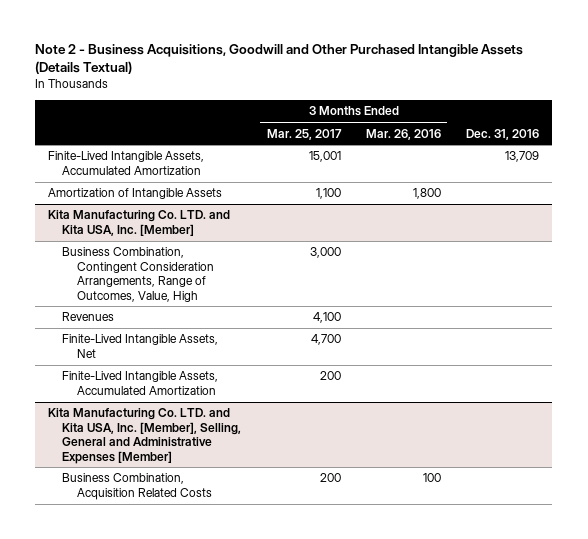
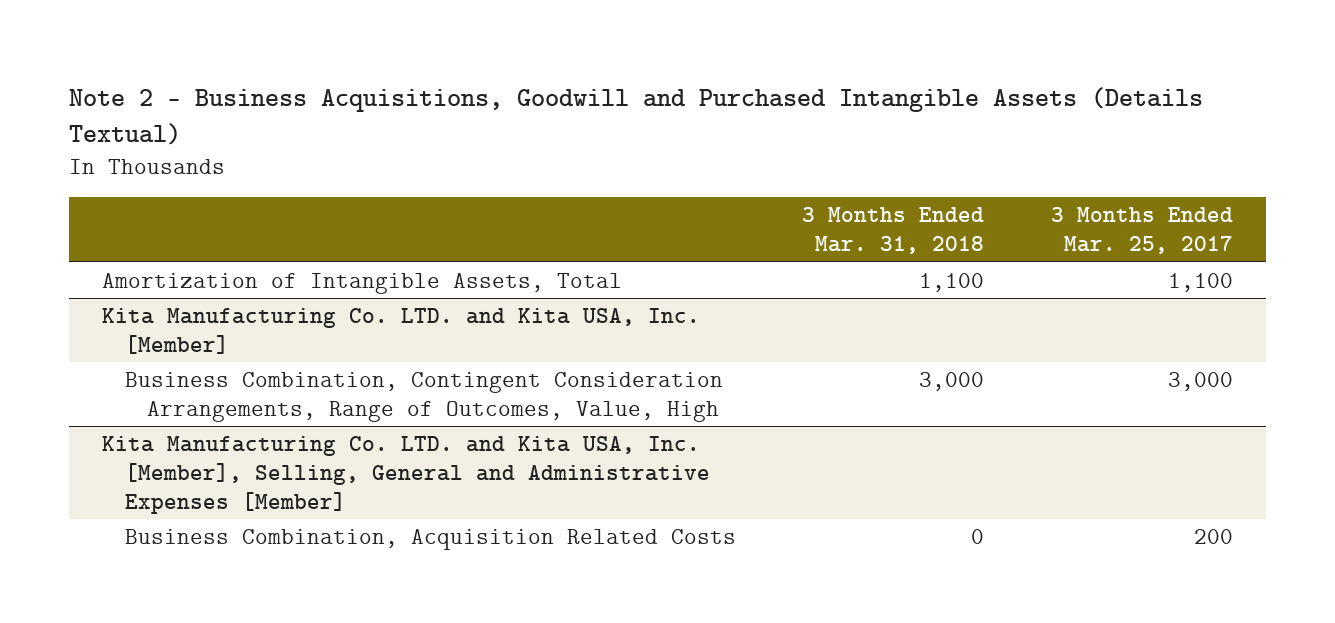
[35,43,524,75] Note 2 - Business Acquisitions, Goodwill and Other Purchased Intangible Assets (Details Textual) -> [69,86,1204,146] Note 2 - Business Acquisitions, Goodwill and Purchased Intangible Assets (Details Textual)
[366,128,442,140] Mar. 26, 2016 -> none
[466,128,540,140] Dec. 31, 2016 -> none
none -> [802,207,985,254] 3 Months Ended Mar. 31, 2018
[48,151,205,175] Finite-Lived Intangible Assets, Accumulated Amortization -> none
[48,188,223,200] Amortization of Intangible Assets -> [102,272,623,294] Amortization of Intangible Assets, Total
[62,312,115,322] Revenues -> none
[62,334,219,358] Finite-Lived Intangible Assets, Net -> none
[62,371,219,395] Finite-Lived Intangible Assets, Accumulated Amortization -> none

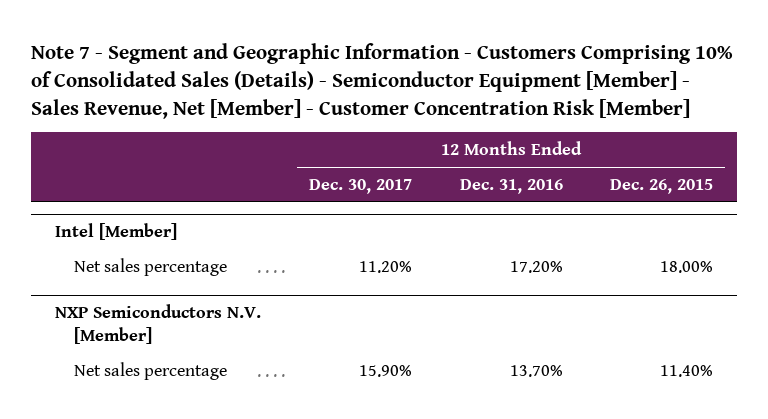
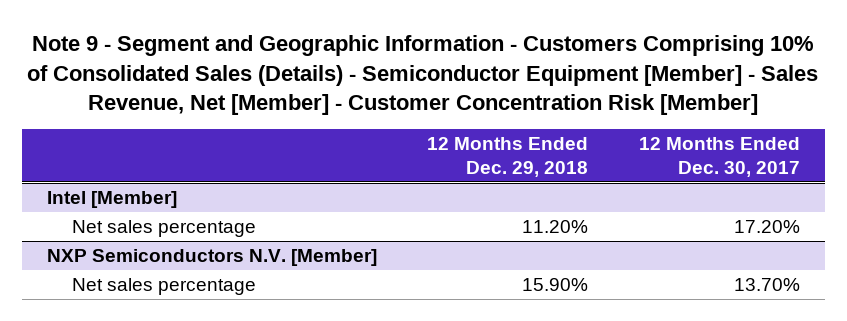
[30,42,733,119] Note 7 - Segment and Geographic Information - Customers Comprising 10% of Consolidated Sales (Details) - Semiconductor Equipment [Member] - Sales Revenue, Net [Member] - Customer Concentration Risk [Member] -> [27,35,819,116] Note 9 - Segment and Geographic Information - Customers Comprising 10% of Consolidated Sales (Details) - Semiconductor Equipment [Member] - Sales Revenue, Net [Member] - Customer Concentration Risk [Member]
[459,179,563,195] Dec. 31, 2016 -> none
[610,179,714,195] Dec. 26, 2015 -> none
none -> [427,137,589,178] 12 Months Ended Dec. 29, 2018
[358,260,412,273] 11.20% -> [734,220,801,234] 17.20%
[358,364,412,377] 15.90% -> [734,278,801,292] 13.70%

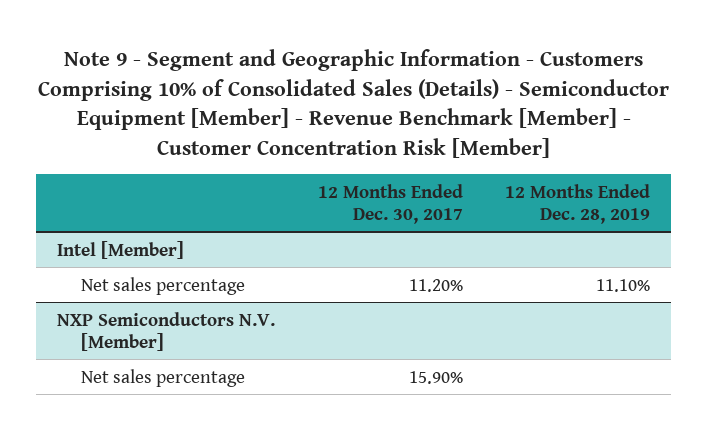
[27,35,819,116] Note 9 - Segment and Geographic Information - Customers Comprising 10% of Consolidated Sales (Details) - Semiconductor Equipment [Member] - Sales Revenue, Net [Member] - Customer Concentration Risk [Member] -> [37,48,669,158] Note 9 - Segment and Geographic Information - Customers Comprising 10% of Consolidated Sales (Details) - Semiconductor Equipment [Member] - Revenue Benchmark [Member] - Customer Concentration Risk [Member]
[427,137,589,178] 12 Months Ended Dec. 29, 2018 -> none
none -> [505,183,651,224] 12 Months Ended Dec. 28, 2019
[734,220,801,234] 17.20% -> [408,278,463,292] 11.20%
[734,278,801,292] 13.70% -> [408,370,463,384] 15.90%

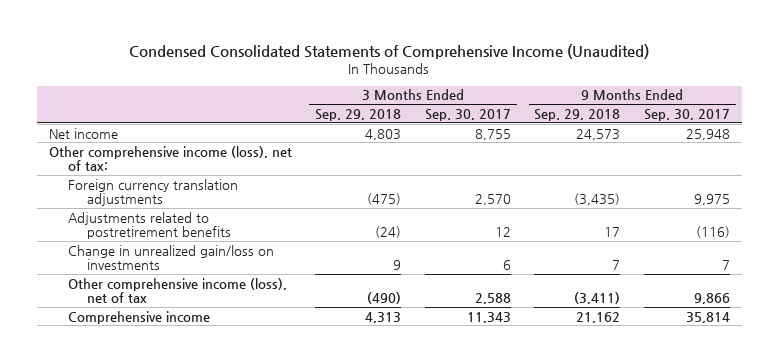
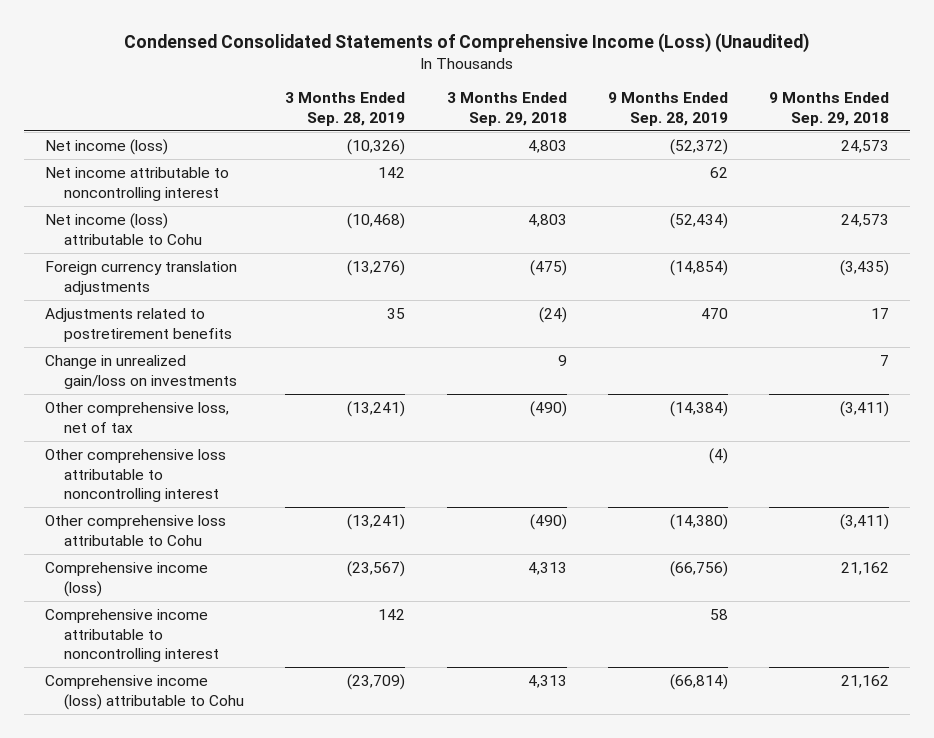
[129,44,650,60] Condensed Consolidated Statements of Comprehensive Income (Unaudited) -> [123,32,809,53] Condensed Consolidated Statements of Comprehensive Income (Loss) (Unaudited)
[424,108,511,121] Sep. 30, 2017 -> none
[644,108,731,121] Sep. 30, 2017 -> none
none -> [285,91,406,126] 3 Months Ended Sep. 28, 2019
none -> [607,91,728,126] 9 Months Ended Sep. 28, 2019
[48,145,292,172] Other comprehensive income (loss), net of tax: -> none
none -> [44,138,168,155] Net income (loss)
none -> [44,166,229,201] Net income attributable to noncontrolling interest
[48,127,118,139] Net income -> [44,212,203,245] Net income (loss) attributable to Cohu
none -> [44,401,229,433] Other comprehensive loss, net of tax
none -> [44,448,226,503] Other comprehensive loss attributable to noncontrolling interest
[67,277,287,304] Other comprehensive income (loss), net of tax -> [44,514,226,546] Other comprehensive loss attributable to Cohu
none -> [44,561,208,597] Comprehensive income (loss)
none -> [44,608,220,663] Comprehensive income attributable to noncontrolling interest
[67,310,210,324] Comprehensive income -> [44,674,245,710] Comprehensive income (loss) attributable to Cohu

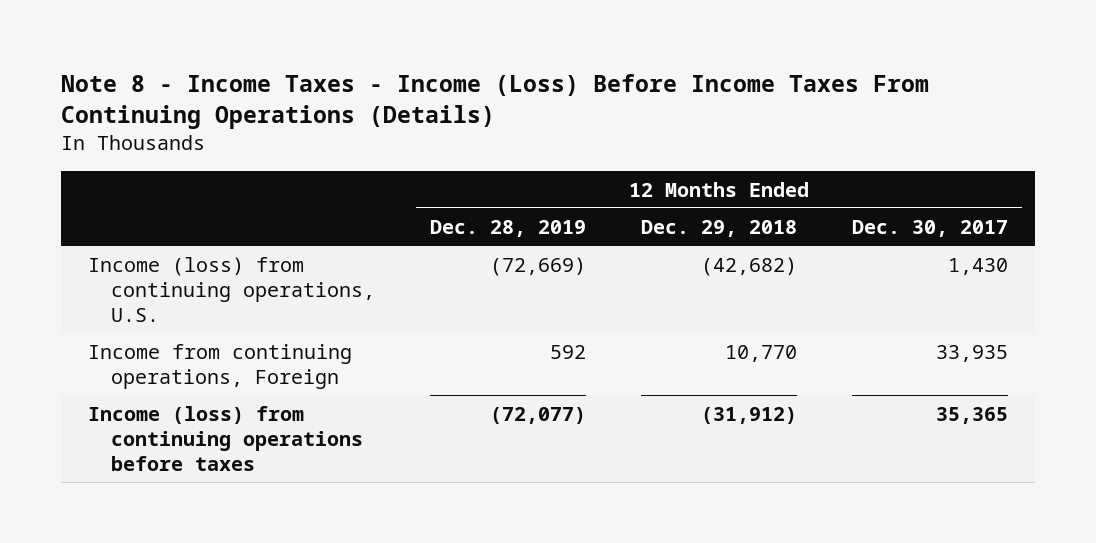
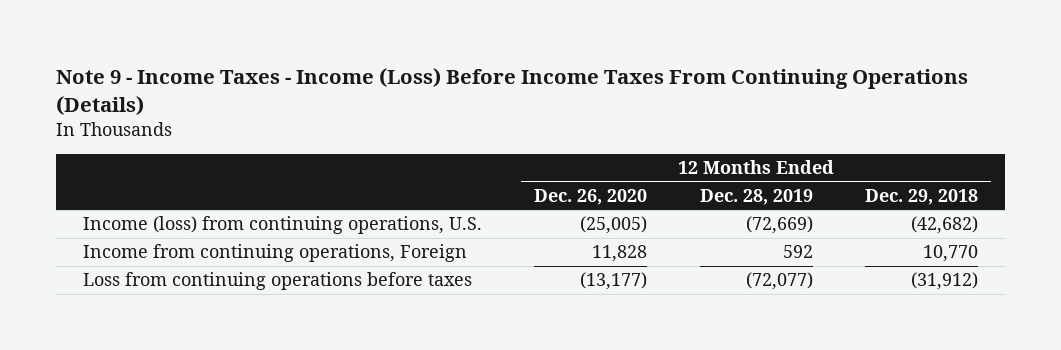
[60,73,929,130] Note 8 - Income Taxes - Income (Loss) Before Income Taxes From Continuing Operations (Details) -> [56,67,969,115] Note 9 - Income Taxes - Income (Loss) Before Income Taxes From Continuing Operations (Details)
[851,219,1008,237] Dec. 30, 2017 -> none
none -> [534,188,648,205] Dec. 26, 2020
[88,405,363,471] Income (loss) from continuing operations before taxes -> [82,272,472,291] Loss from continuing operations before taxes

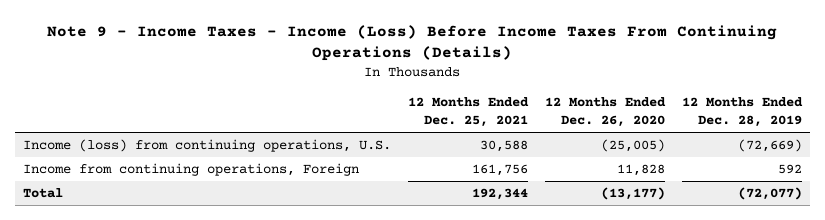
[865,188,979,205] Dec. 29, 2018 -> none
none -> [408,97,530,128] 12 Months Ended Dec. 25, 2021
[82,272,472,291] Loss from continuing operations before taxes -> [23,188,64,199] Total

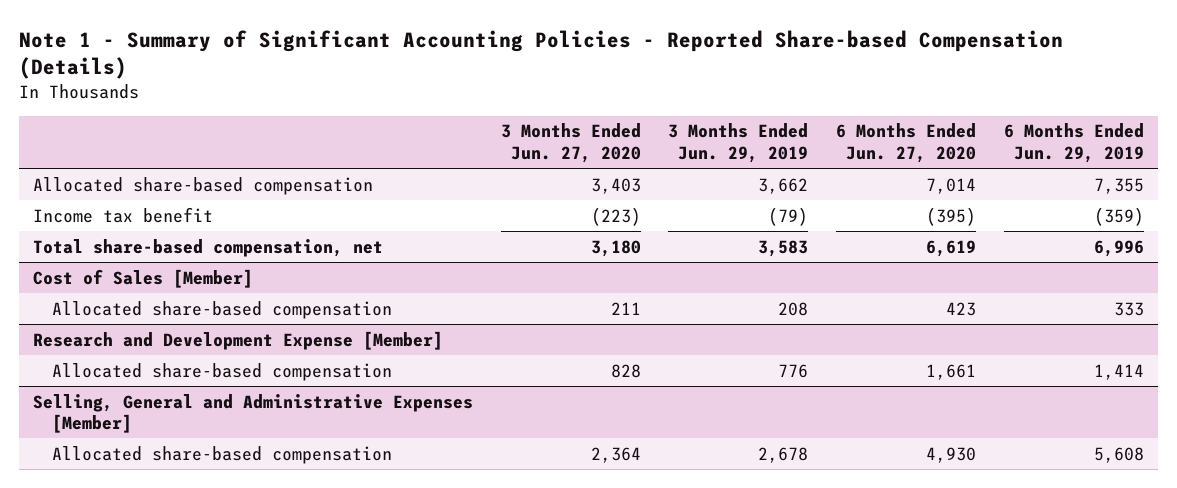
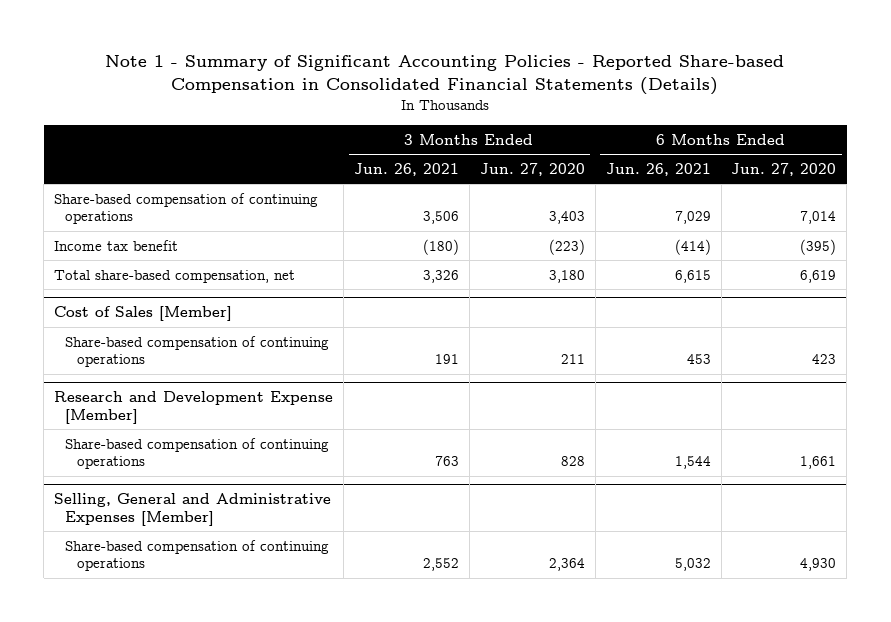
[19,29,1064,80] Note 1 - Summary of Significant Accounting Policies - Reported Share-based Compensation (Details) -> [105,54,785,95] Note 1 - Summary of Significant Accounting Policies - Reported Share-based Compensation in Consolidated Financial Statements (Details)
[668,123,809,163] 3 Months Ended Jun. 29, 2019 -> none
[1003,123,1144,163] 6 Months Ended Jun. 29, 2019 -> none
none -> [353,162,459,176] Jun. 26, 2021
none -> [605,162,711,176] Jun. 26, 2021
[32,176,373,195] Allocated share-based compensation -> [54,192,319,225] Share-based compensation of continuing operations
[52,300,393,319] Allocated share-based compensation -> [65,335,330,368] Share-based compensation of continuing operations
[52,362,393,381] Allocated share-based compensation -> [65,437,330,470] Share-based compensation of continuing operations
[52,445,393,464] Allocated share-based compensation -> [65,539,330,572] Share-based compensation of continuing operations

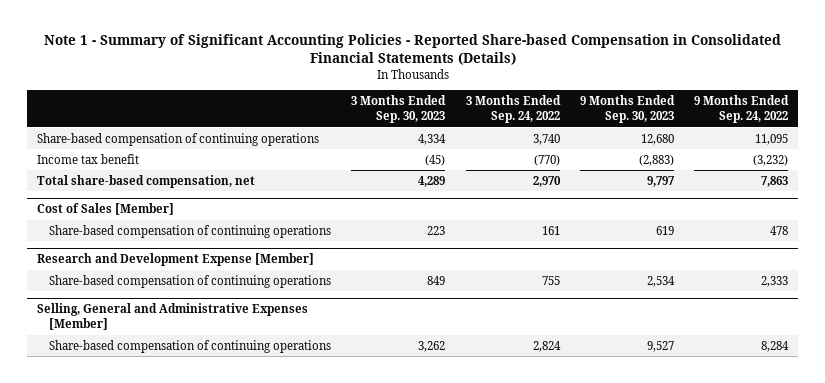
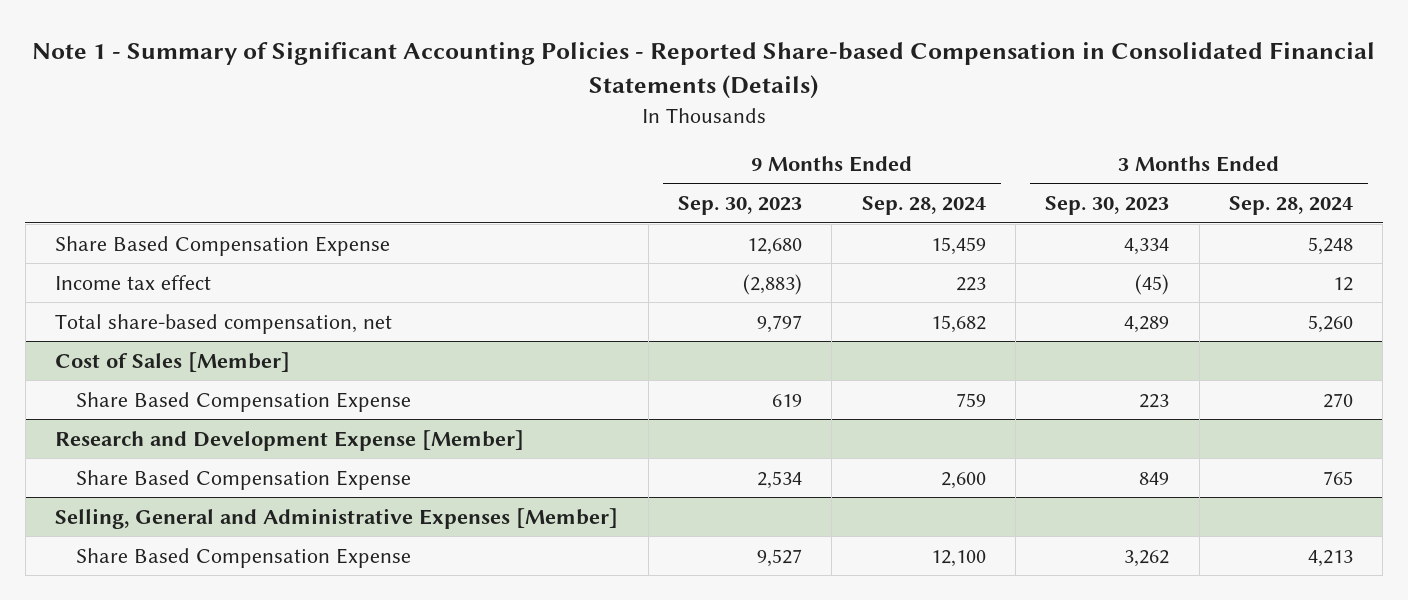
[465,95,561,124] 3 Months Ended Sep. 24, 2022 -> none
[694,95,790,124] 9 Months Ended Sep. 24, 2022 -> none
none -> [861,196,986,216] Sep. 28, 2024
none -> [1229,196,1354,216] Sep. 28, 2024
[37,132,320,146] Share-based compensation of continuing operations -> [55,235,391,256] Share Based Compensation Expense
[37,153,140,164] Income tax benefit -> [55,274,212,290] Income tax effect
[49,224,332,238] Share-based compensation of continuing operations -> [76,391,412,412] Share Based Compensation Expense
[49,274,332,288] Share-based compensation of continuing operations -> [76,469,412,490] Share Based Compensation Expense
[49,339,332,353] Share-based compensation of continuing operations -> [76,547,412,568] Share Based Compensation Expense

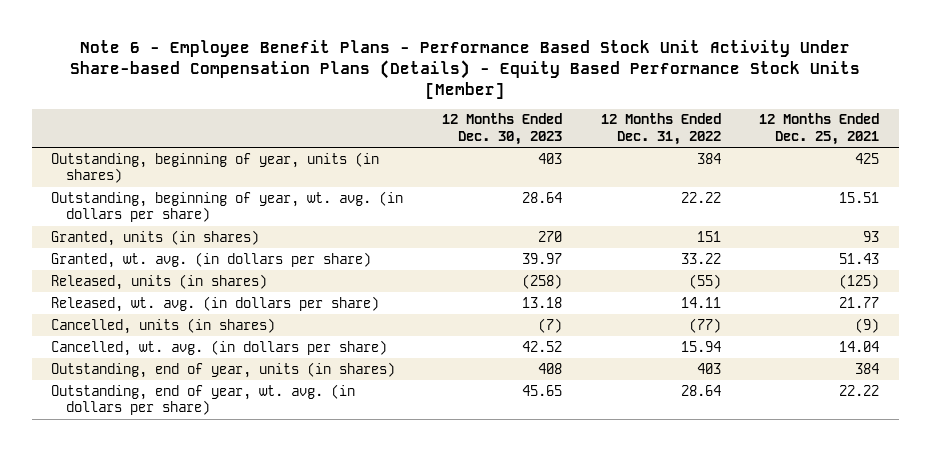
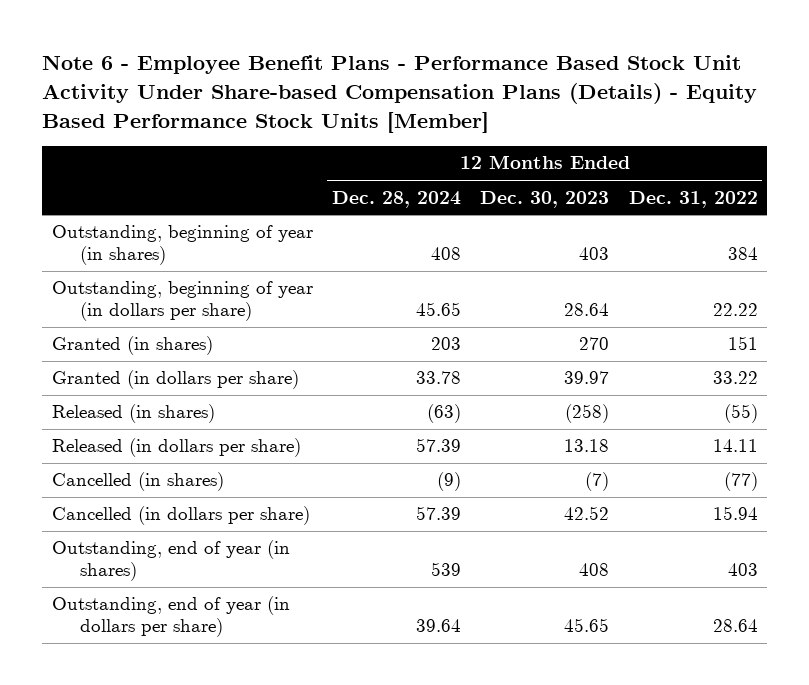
[759,113,880,146] 12 Months Ended Dec. 25, 2021 -> none
none -> [331,190,461,208] Dec. 28, 2024
[51,151,380,184] Outstanding, beginning of year, units (in shares) -> [51,225,313,265] Outstanding, beginning of year (in shares)
[51,190,404,223] Outstanding, beginning of year, wt. avg. (in dollars per share) -> [51,281,313,321] Outstanding, beginning of year (in dollars per share)
[51,229,260,246] Granted, units (in shares) -> [51,336,213,356] Granted (in shares)
[51,251,372,268] Granted, wt. avg. (in dollars per share) -> [51,370,299,390] Granted (in dollars per share)
[51,273,268,290] Released, units (in shares) -> [51,404,215,424] Released (in shares)
[51,295,380,312] Released, wt. avg. (in dollars per share) -> [51,438,301,458] Released (in dollars per share)
[51,317,276,334] Cancelled, units (in shares) -> [51,472,224,492] Cancelled (in shares)
[51,339,388,356] Cancelled, wt. avg. (in dollars per share) -> [51,506,310,526] Cancelled (in dollars per share)
[51,361,396,378] Outstanding, end of year, units (in shares) -> [51,540,290,581] Outstanding, end of year (in shares)
[51,383,356,416] Outstanding, end of year, wt. avg. (in dollars per share) -> [51,596,290,637] Outstanding, end of year (in dollars per share)

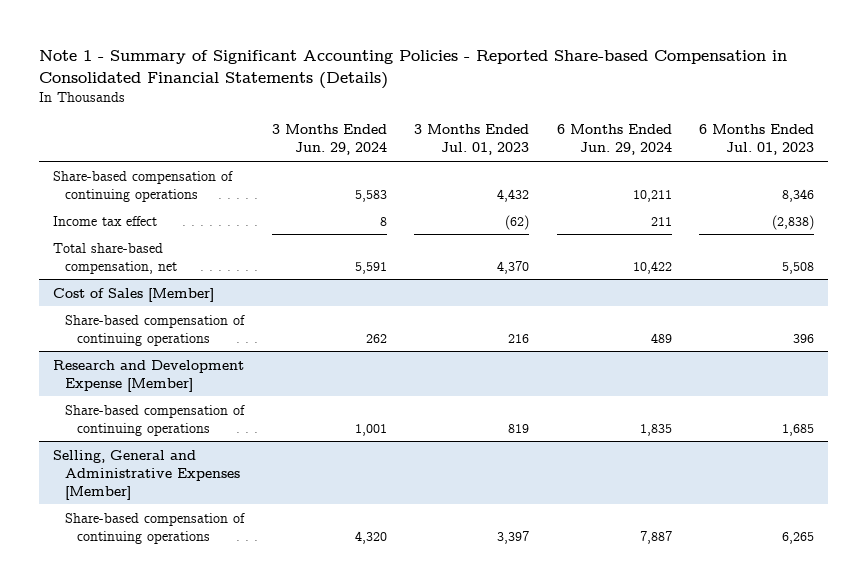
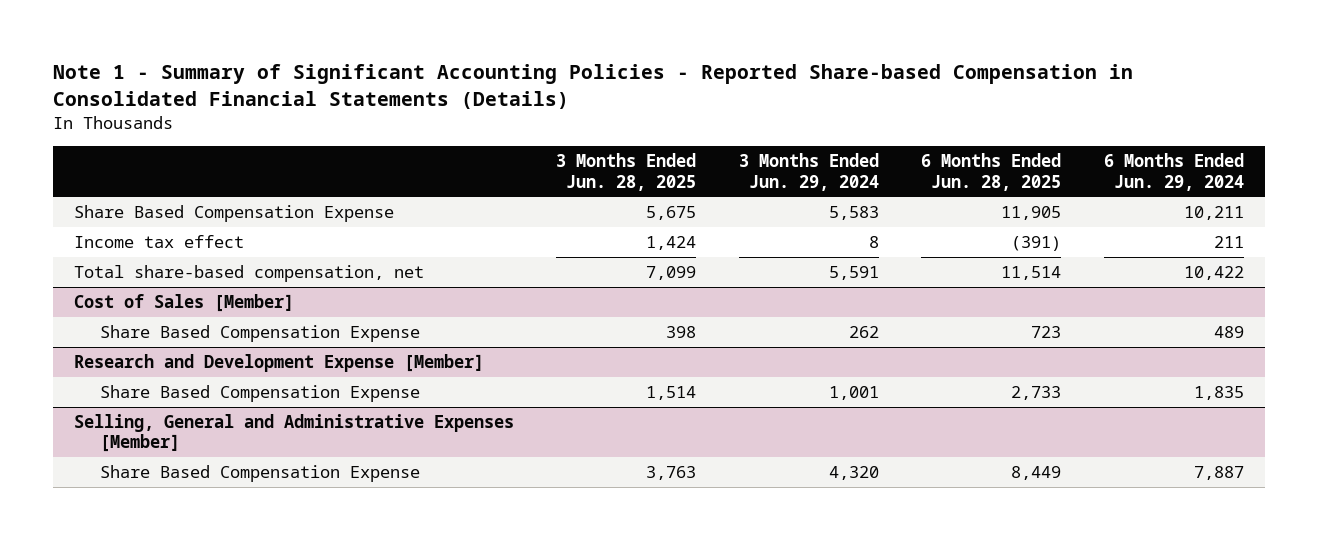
[414,124,530,156] 3 Months Ended Jul. 01, 2023 -> none
[699,124,815,156] 6 Months Ended Jul. 01, 2023 -> none
none -> [556,153,697,191] 3 Months Ended Jun. 28, 2025
none -> [921,153,1062,191] 6 Months Ended Jun. 28, 2025
[53,170,234,202] Share-based compensation of continuing operations -> [73,205,394,223] Share Based Compensation Expense
[65,314,246,346] Share-based compensation of continuing operations -> [100,325,421,343] Share Based Compensation Expense
[65,404,246,436] Share-based compensation of continuing operations -> [100,385,421,403] Share Based Compensation Expense
[65,512,246,544] Share-based compensation of continuing operations -> [100,465,421,483] Share Based Compensation Expense

